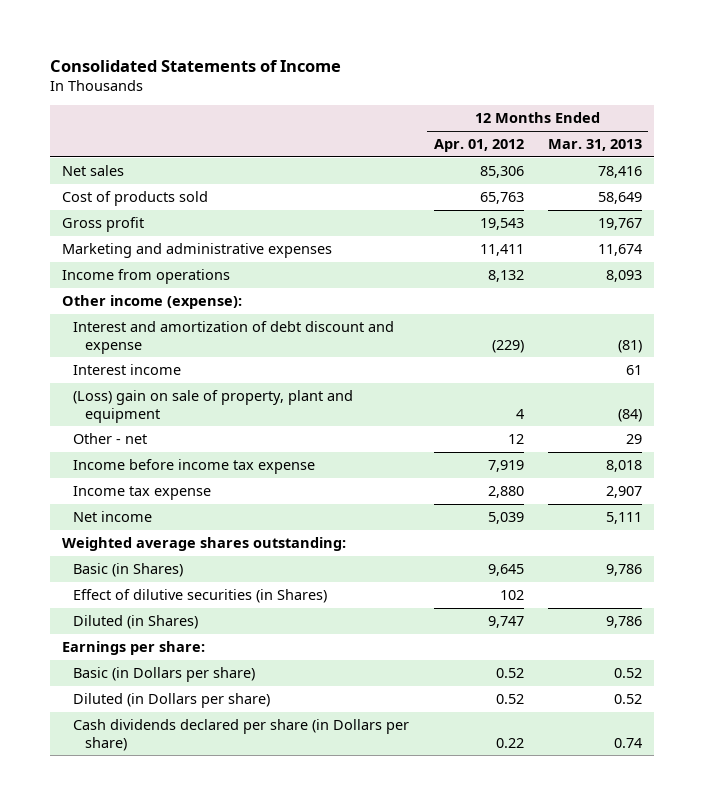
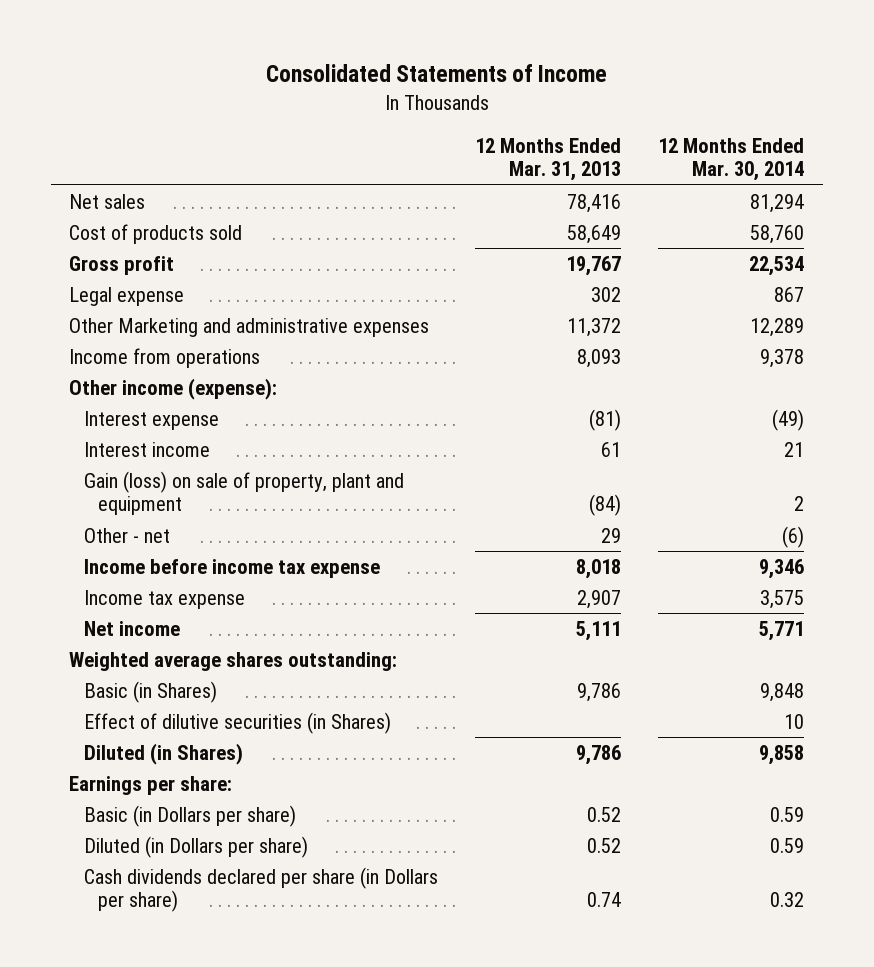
[433,139,524,153] Apr. 01, 2012 -> none
none -> [658,137,805,182] 12 Months Ended Mar. 30, 2014
none -> [69,286,185,306] Legal expense
[61,243,332,259] Marketing and administrative expenses -> [69,317,430,337] Other Marketing and administrative expenses
[597,244,642,257] 11,674 -> [567,317,622,337] 11,372
[73,321,395,354] Interest and amortization of debt discount and expense -> [83,410,219,430] Interest expense
[73,390,354,423] (Loss) gain on sale of property, plant and equipment -> [83,470,404,516] Gain (loss) on sale of property, plant and equipment

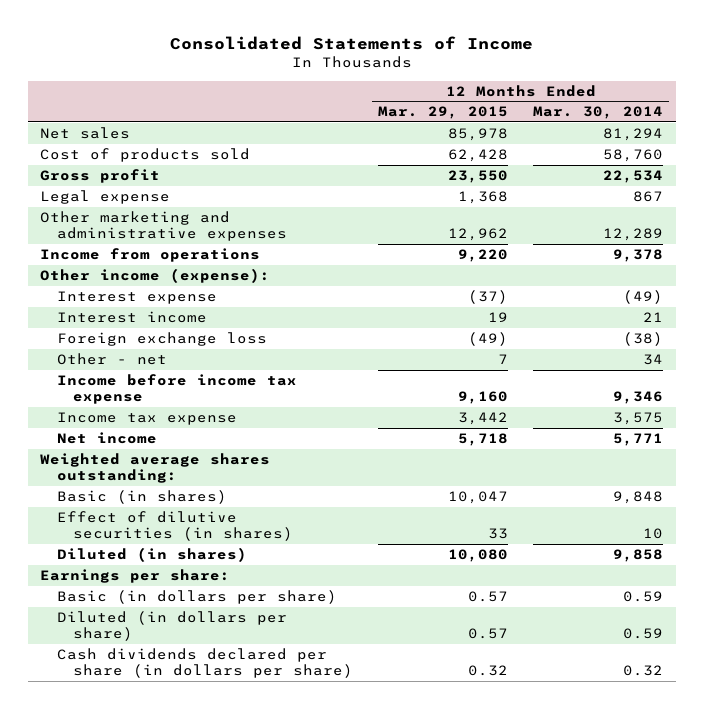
[475,137,622,182] 12 Months Ended Mar. 31, 2013 -> none
none -> [378,106,509,120] Mar. 29, 2015
[69,317,430,337] Other Marketing and administrative expenses -> [40,211,287,241] Other marketing and administrative expenses
[83,470,404,516] Gain (loss) on sale of property, plant and equipment -> none
none -> [56,332,267,347] Foreign exchange loss
[782,525,805,548] (6) -> [643,354,664,366] 34
[83,680,217,703] Basic (in Shares) -> [56,490,227,505] Basic (in shares)
[83,711,391,734] Effect of dilutive securities (in Shares) -> [56,511,293,541] Effect of dilutive securities (in shares)
[83,742,243,765] Diluted (in Shares) -> [56,547,247,563] Diluted (in shares)
[83,804,296,827] Basic (in Dollars per share) -> [56,590,337,605] Basic (in dollars per share)
[83,835,308,858] Diluted (in Dollars per share) -> [56,611,287,641] Diluted (in dollars per share)
[83,866,438,913] Cash dividends declared per share (in Dollars per share) -> [56,648,353,678] Cash dividends declared per share (in dollars per share)

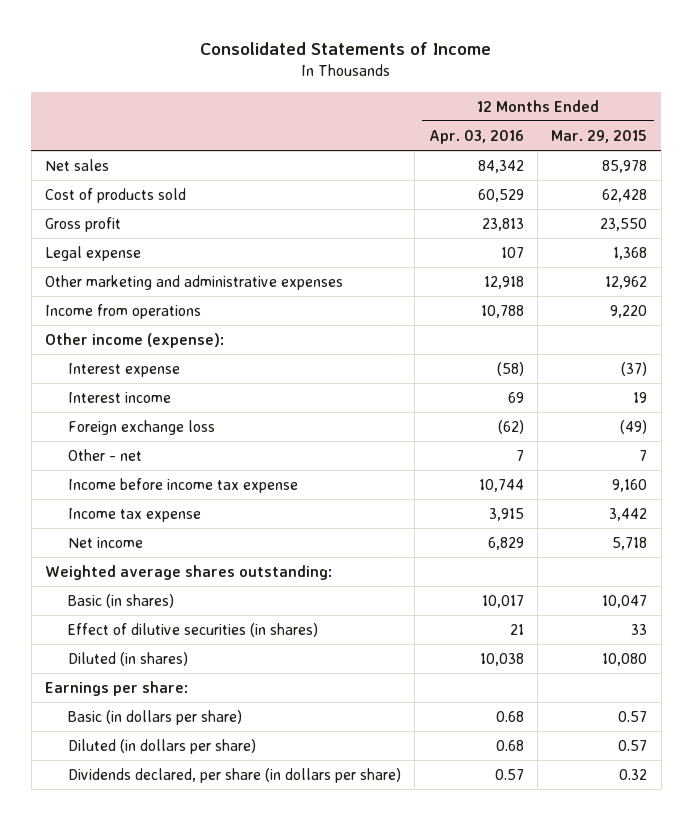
[533,106,664,120] Mar. 30, 2014 -> none
none -> [428,129,524,144] Apr. 03, 2016
[56,648,353,678] Cash dividends declared per share (in dollars per share) -> [67,767,401,783] Dividends declared, per share (in dollars per share)

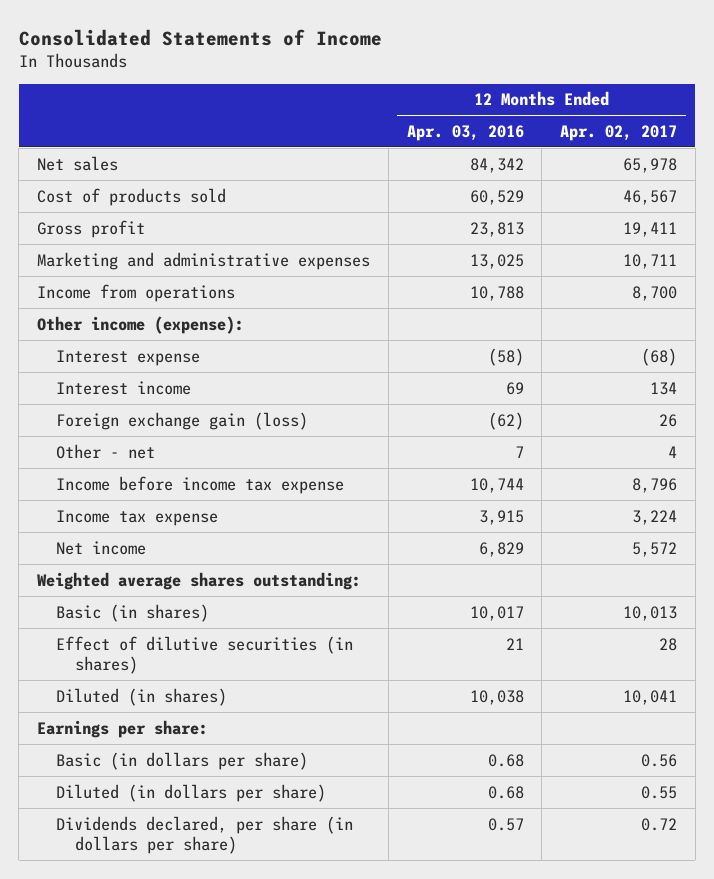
[551,129,648,143] Mar. 29, 2015 -> none
none -> [559,124,677,141] Apr. 02, 2017
[45,245,142,261] Legal expense -> none
[45,274,344,290] Other marketing and administrative expenses -> [37,251,371,270] Marketing and administrative expenses
[483,275,524,289] 12,918 -> [469,253,524,269] 13,025
[67,419,215,435] Foreign exchange loss -> [55,411,308,430] Foreign exchange gain (loss)

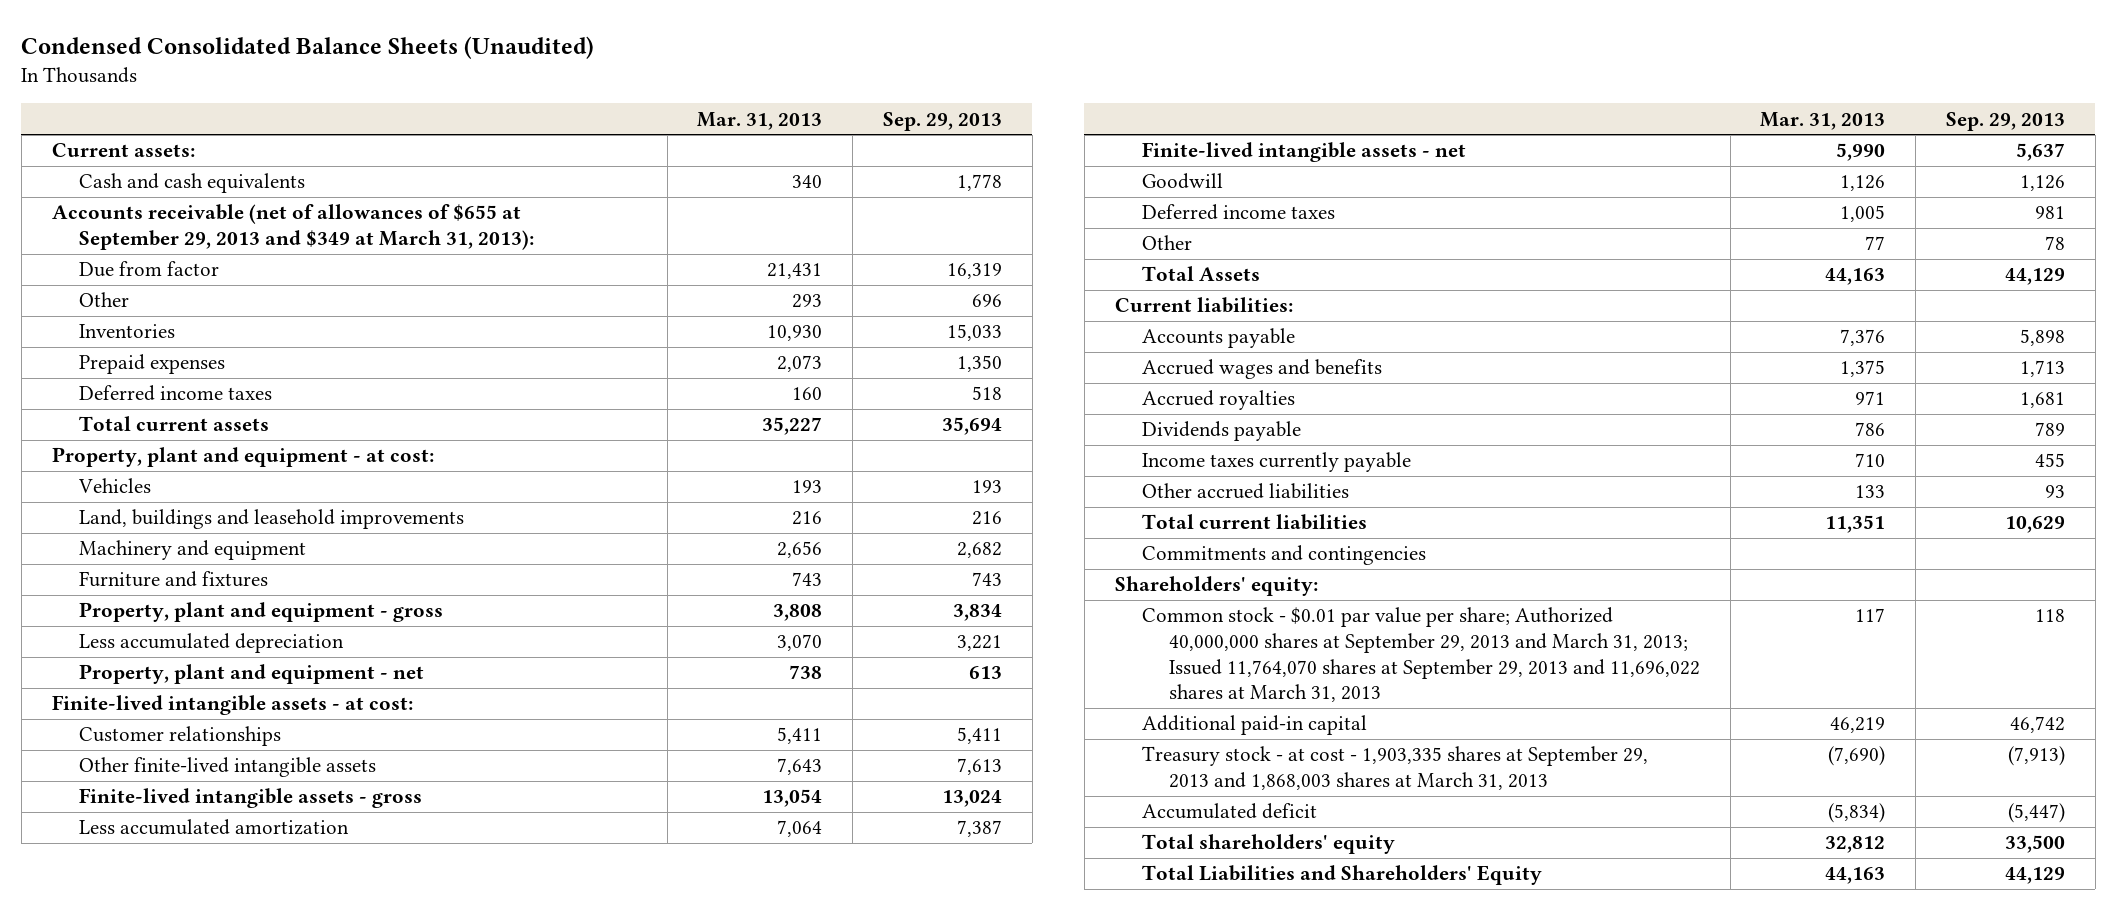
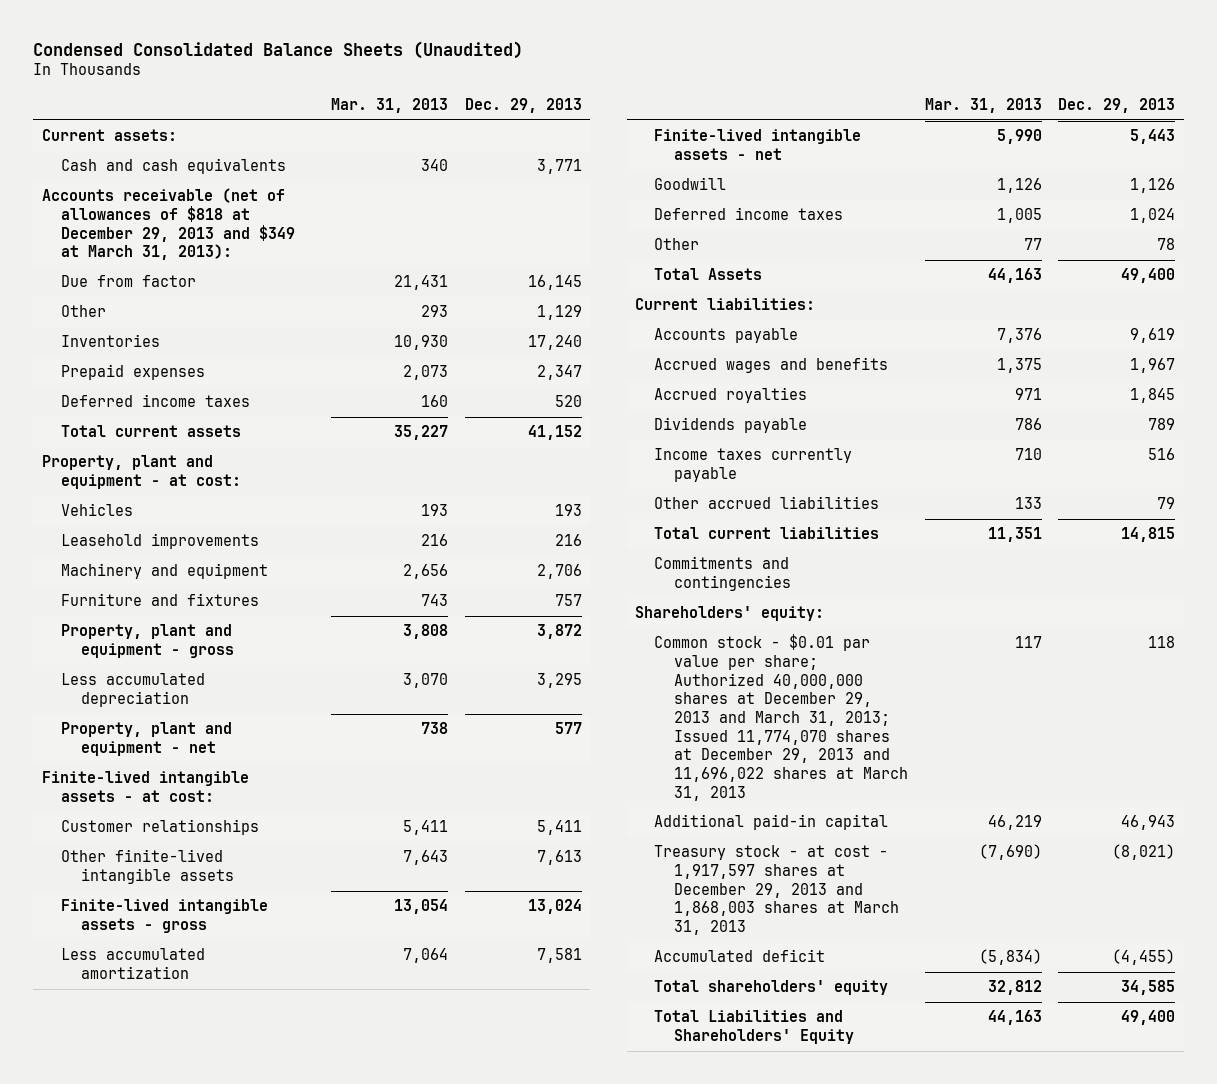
[882,111,1002,131] Sep. 29, 2013 -> none
none -> [464,98,582,114] Dec. 29, 2013
[51,204,534,250] Accounts receivable (net of allowances of $655 at September 29, 2013 and $349 at March 31, 2013): -> [41,188,296,261] Accounts receivable (net of allowances of $818 at December 29, 2013 and $349 at March 31, 2013):
[78,509,464,530] Land, buildings and leasehold improvements -> [61,533,260,550] Leasehold improvements
[1141,607,1701,703] Common stock - $0.01 par value per share; Authorized 40,000,000 shares at September 29, 2013 and March 31, 2013; Issued 11,764,070 shares at September 29, 2013 and 11,696,022 shares at March 31, 2013 -> [654,634,909,801] Common stock - $0.01 par value per share; Authorized 40,000,000 shares at December 29, 2013 and March 31, 2013; Issued 11,774,070 shares at December 29, 2013 and 11,696,022 shares at March 31, 2013
[1141,746,1648,790] Treasury stock - at cost - 1,903,335 shares at September 29, 2013 and 1,868,003 shares at March 31, 2013 -> [654,845,900,935] Treasury stock - at cost - 1,917,597 shares at December 29, 2013 and 1,868,003 shares at March 31, 2013

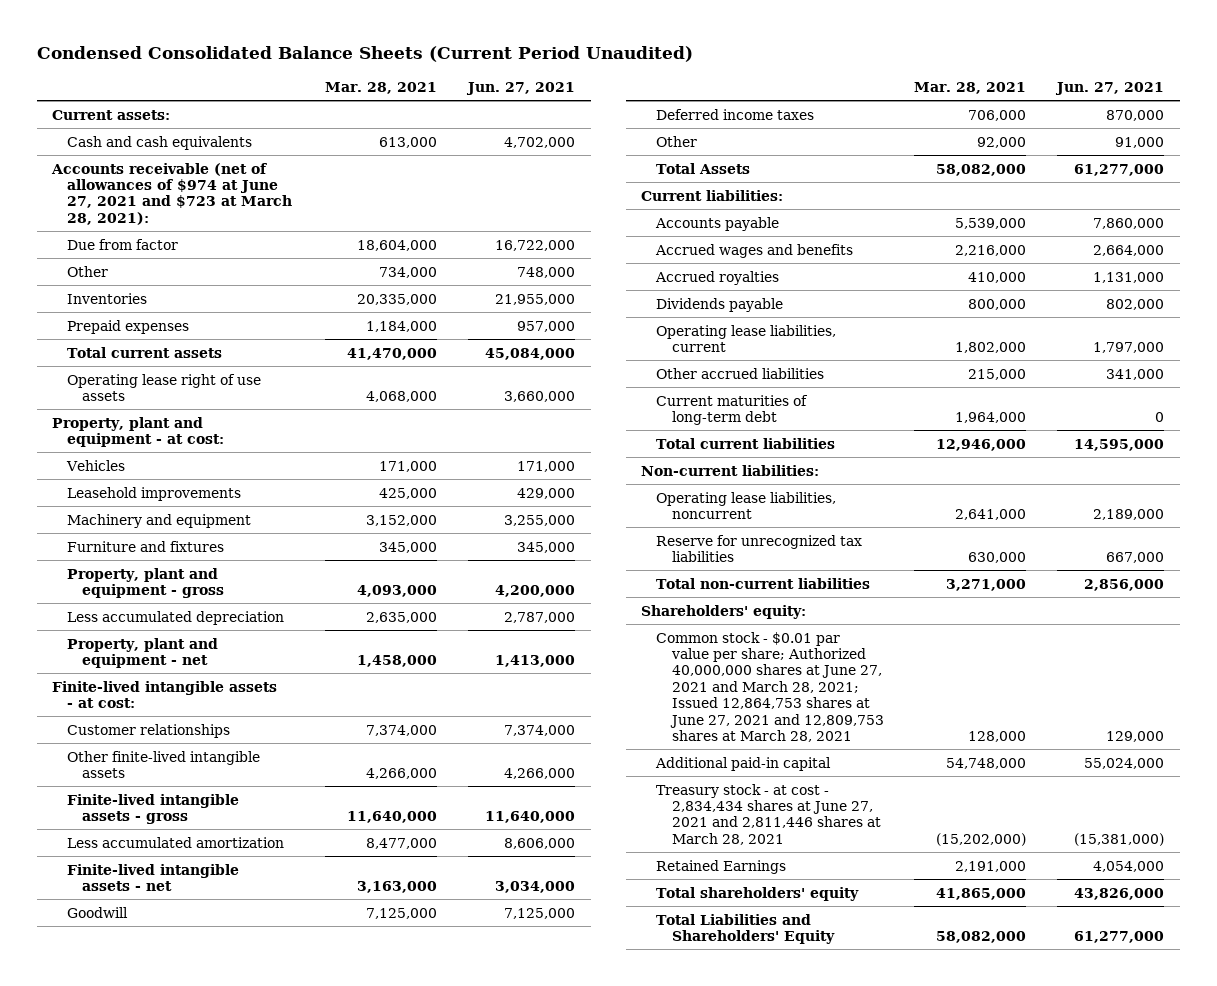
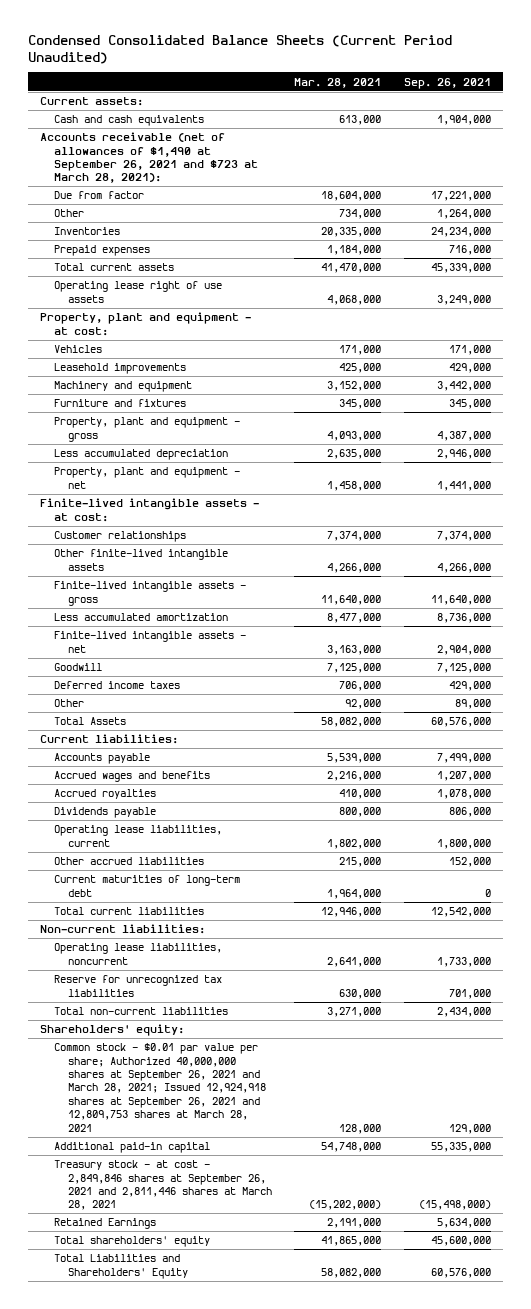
[466,81,576,95] Jun. 27, 2021 -> none
none -> [404,77,492,89] Sep. 26, 2021
[51,162,293,225] Accounts receivable (net of allowances of $974 at June 27, 2021 and $723 at March 28, 2021): -> [39,132,258,184] Accounts receivable (net of allowances of $1,490 at September 26, 2021 and $723 at March 28, 2021):
[656,631,884,743] Common stock - $0.01 par value per share; Authorized 40,000,000 shares at June 27, 2021 and March 28, 2021; Issued 12,864,753 shares at June 27, 2021 and 12,809,753 shares at March 28, 2021 -> [53,1043,266,1132] Common stock - $0.01 par value per share; Authorized 40,000,000 shares at September 26, 2021 and March 28, 2021; Issued 12,924,918 shares at September 26, 2021 and 12,809,753 shares at March 28, 2021
[656,783,881,845] Treasury stock - at cost - 2,834,434 shares at June 27, 2021 and 2,811,446 shares at March 28, 2021 -> [53,1160,272,1211] Treasury stock - at cost - 2,849,846 shares at September 26, 2021 and 2,811,446 shares at March 28, 2021

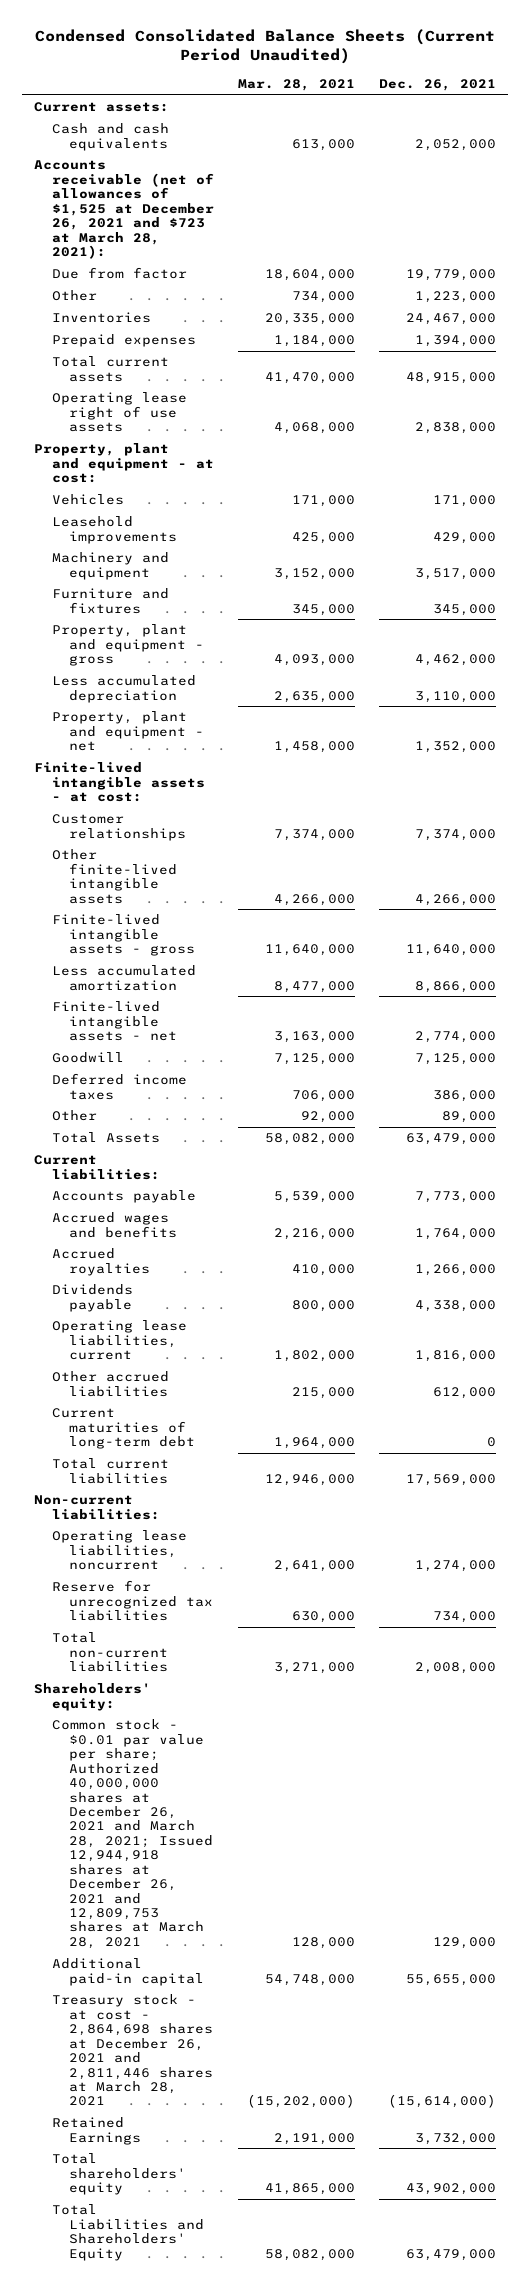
[404,77,492,89] Sep. 26, 2021 -> none
none -> [379,79,497,92] Dec. 26, 2021
[39,132,258,184] Accounts receivable (net of allowances of $1,490 at September 26, 2021 and $723 at March 28, 2021): -> [33,160,214,259] Accounts receivable (net of allowances of $1,525 at December 26, 2021 and $723 at March 28, 2021):
[53,1043,266,1132] Common stock - $0.01 par value per share; Authorized 40,000,000 shares at September 26, 2021 and March 28, 2021; Issued 12,924,918 shares at September 26, 2021 and 12,809,753 shares at March 28, 2021 -> [51,1719,214,1949] Common stock - $0.01 par value per share; Authorized 40,000,000 shares at December 26, 2021 and March 28, 2021; Issued 12,944,918 shares at December 26, 2021 and 12,809,753 shares at March 28, 2021
[53,1160,272,1211] Treasury stock - at cost - 2,849,846 shares at September 26, 2021 and 2,811,446 shares at March 28, 2021 -> [51,1994,214,2107] Treasury stock - at cost - 2,864,698 shares at December 26, 2021 and 2,811,446 shares at March 28, 2021

